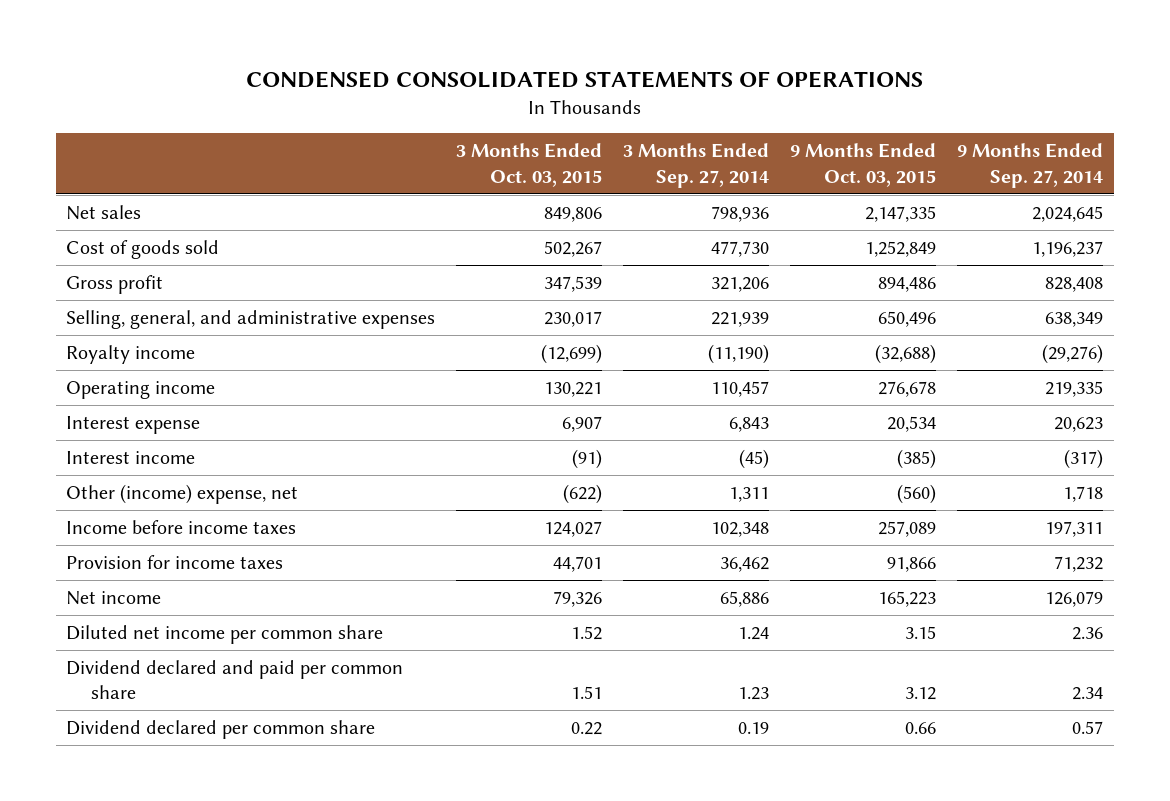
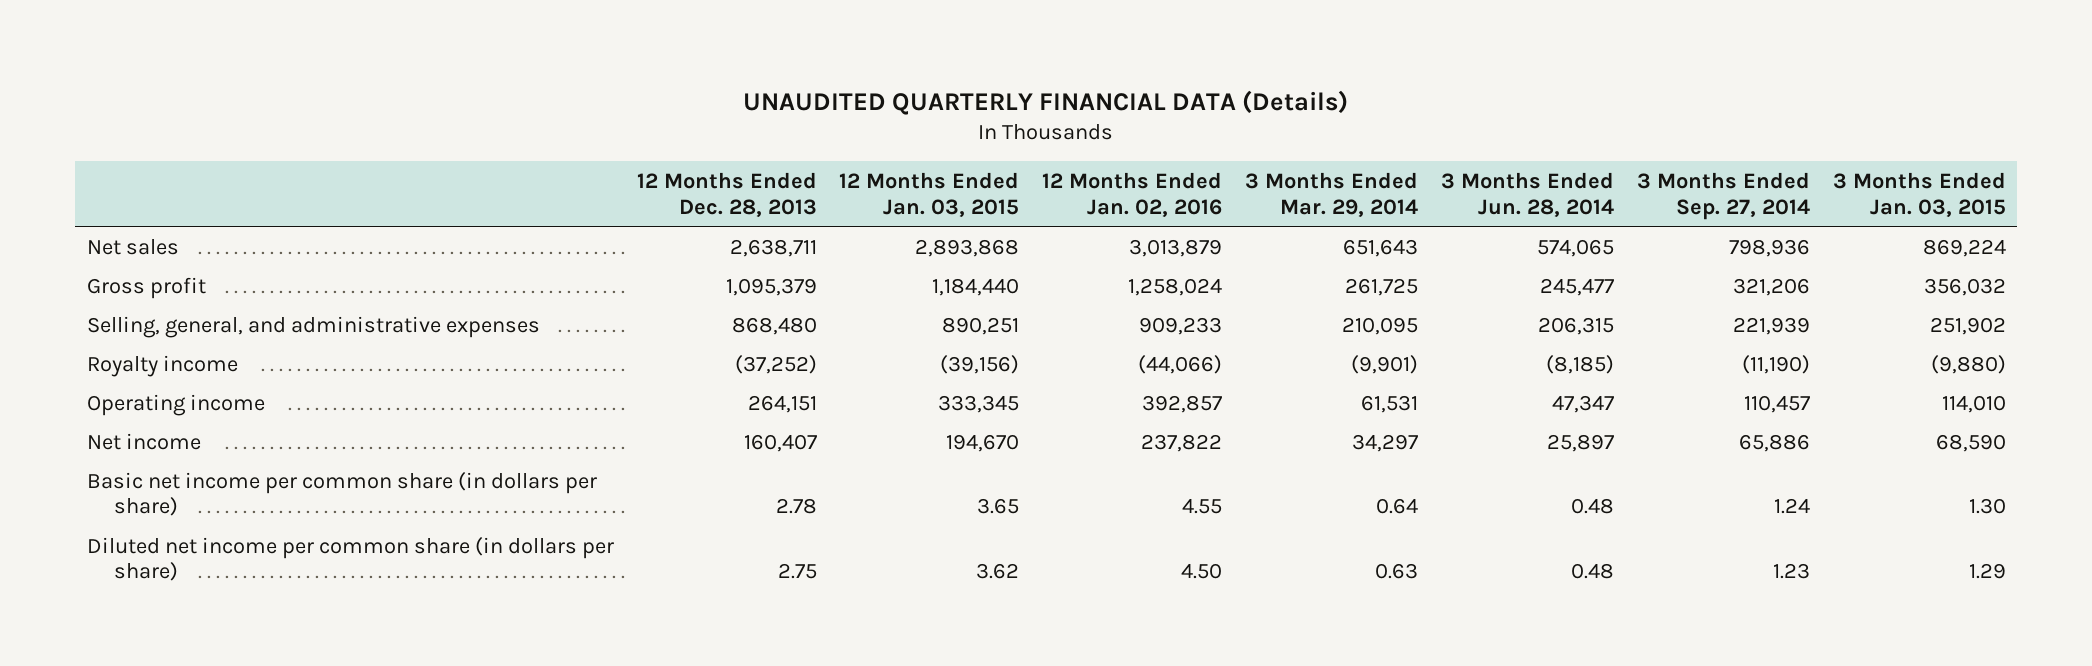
[245,70,923,88] CONDENSED CONSOLIDATED STATEMENTS OF OPERATIONS -> [743,89,1349,115] UNAUDITED QUARTERLY FINANCIAL DATA (Details)
[456,143,603,187] 3 Months Ended Oct. 03, 2015 -> none
[790,143,937,187] 9 Months Ended Oct. 03, 2015 -> none
[957,143,1104,188] 9 Months Ended Sep. 27, 2014 -> none
none -> [636,172,817,217] 12 Months Ended Dec. 28, 2013
none -> [839,172,1020,217] 12 Months Ended Jan. 03, 2015
none -> [1042,172,1223,217] 12 Months Ended Jan. 02, 2016
none -> [1245,172,1419,217] 3 Months Ended Mar. 29, 2014
none -> [1440,172,1614,217] 3 Months Ended Jun. 28, 2014
none -> [1832,172,2006,217] 3 Months Ended Jan. 03, 2015
[66,239,220,259] Cost of goods sold -> none
[66,415,201,434] Interest expense -> none
[66,450,196,464] Interest income -> none
[66,483,299,504] Other (income) expense, net -> none
[66,519,297,534] Income before income taxes -> none
[66,554,284,569] Provision for income taxes -> none
[66,719,376,739] Dividend declared per common share -> none
[66,624,384,644] Diluted net income per common share -> [86,471,597,517] Basic net income per common share (in dollars per share)
[66,659,404,700] Dividend declared and paid per common share -> [86,536,614,582] Diluted net income per common share (in dollars per share)

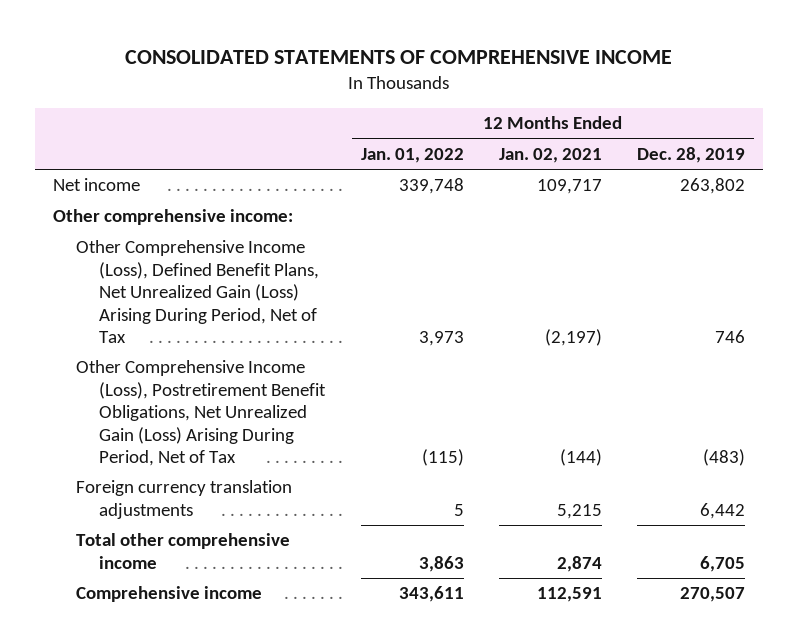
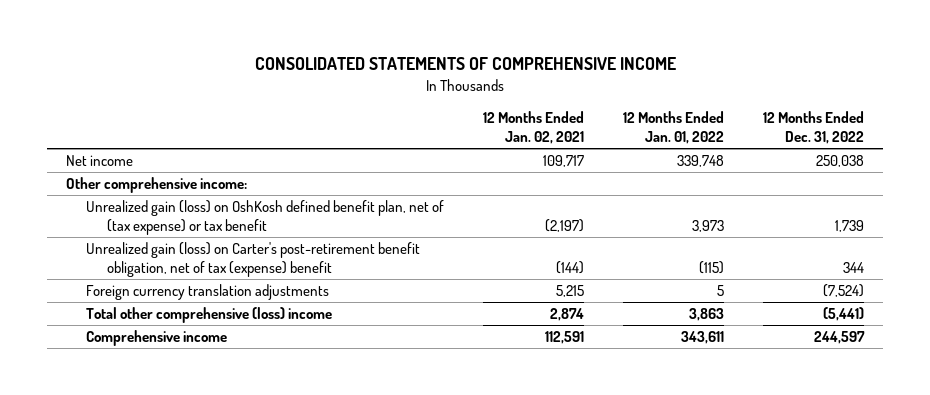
[637,146,746,163] Dec. 28, 2019 -> none
none -> [762,110,864,144] 12 Months Ended Dec. 31, 2022
[75,240,320,344] Other Comprehensive Income (Loss), Defined Benefit Plans, Net Unrealized Gain (Loss) Arising During Period, Net of Tax -> [86,200,445,236] Unrealized gain (loss) on OshKosh defined benefit plan, net of (tax expense) or tax benefit
[75,360,327,467] Other Comprehensive Income (Loss), Postretirement Benefit Obligations, Net Unrealized Gain (Loss) Arising During Period, Net of Tax -> [86,242,421,278] Unrealized gain (loss) on Carter's post-retirement benefit obligation, net of tax (expense) benefit
[75,533,290,569] Total other comprehensive income -> [86,307,333,324] Total other comprehensive (loss) income

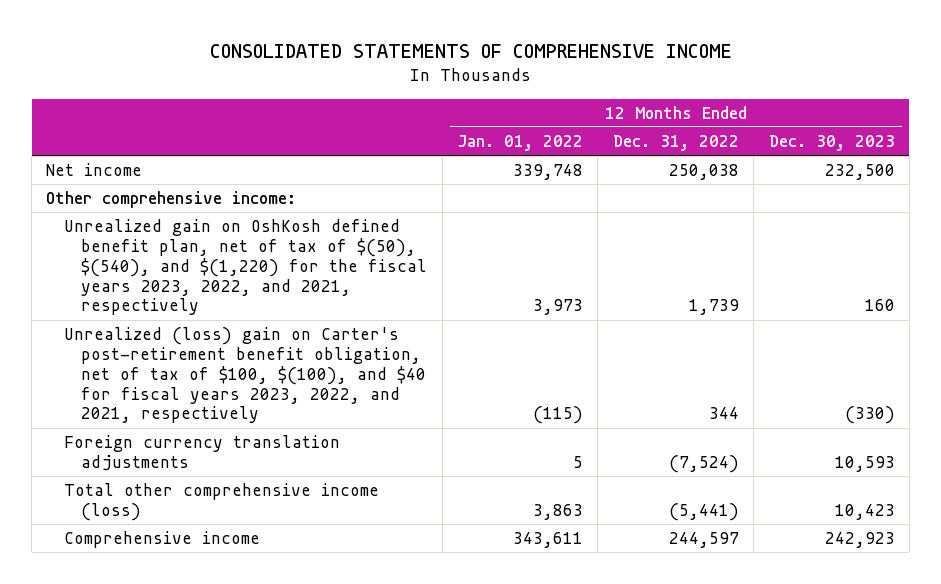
[483,110,585,144] 12 Months Ended Jan. 02, 2021 -> none
none -> [768,134,895,151] Dec. 30, 2023
[86,200,445,236] Unrealized gain (loss) on OshKosh defined benefit plan, net of (tax expense) or tax benefit -> [63,219,428,316] Unrealized gain on OshKosh defined benefit plan, net of tax of $(50), $(540), and $(1,220) for the fiscal years 2023, 2022, and 2021, respectively
[86,242,421,278] Unrealized gain (loss) on Carter's post-retirement benefit obligation, net of tax (expense) benefit -> [63,327,427,424] Unrealized (loss) gain on Carter's post-retirement benefit obligation, net of tax of $100, $(100), and $40 for fiscal years 2023, 2022, and 2021, respectively
[86,307,333,324] Total other comprehensive (loss) income -> [63,483,379,521] Total other comprehensive income (loss)

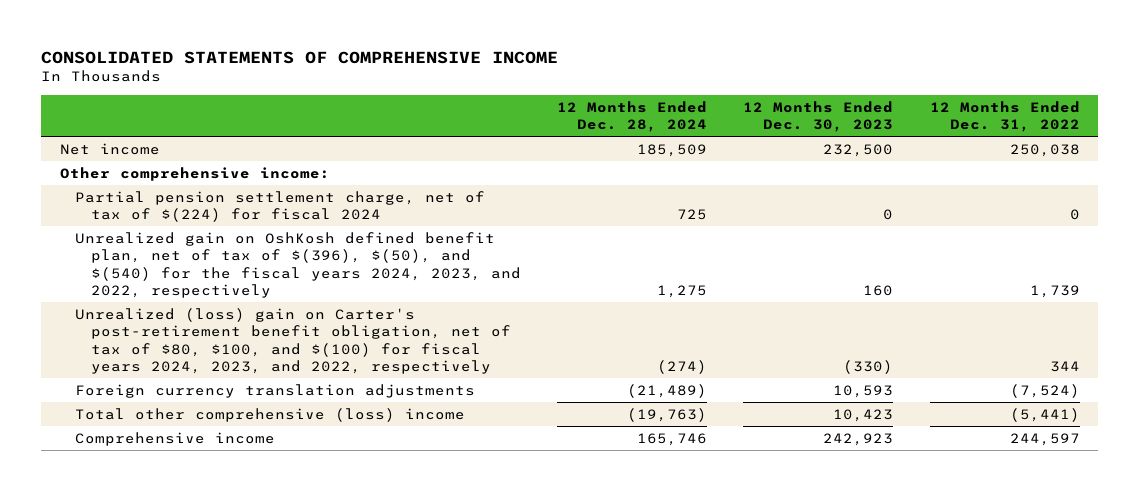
[457,134,584,151] Jan. 01, 2022 -> none
none -> [557,100,708,133] 12 Months Ended Dec. 28, 2024
none -> [75,190,486,223] Partial pension settlement charge, net of tax of $(224) for fiscal 2024
[63,219,428,316] Unrealized gain on OshKosh defined benefit plan, net of tax of $(50), $(540), and $(1,220) for the fiscal years 2023, 2022, and 2021, respectively -> [75,231,521,299] Unrealized gain on OshKosh defined benefit plan, net of tax of $(396), $(50), and $(540) for the fiscal years 2024, 2023, and 2022, respectively
[63,327,427,424] Unrealized (loss) gain on Carter's post-retirement benefit obligation, net of tax of $100, $(100), and $40 for fiscal years 2023, 2022, and 2021, respectively -> [75,307,511,375] Unrealized (loss) gain on Carter's post-retirement benefit obligation, net of tax of $80, $100, and $(100) for fiscal years 2024, 2023, and 2022, respectively
[63,483,379,521] Total other comprehensive income (loss) -> [75,407,466,422] Total other comprehensive (loss) income

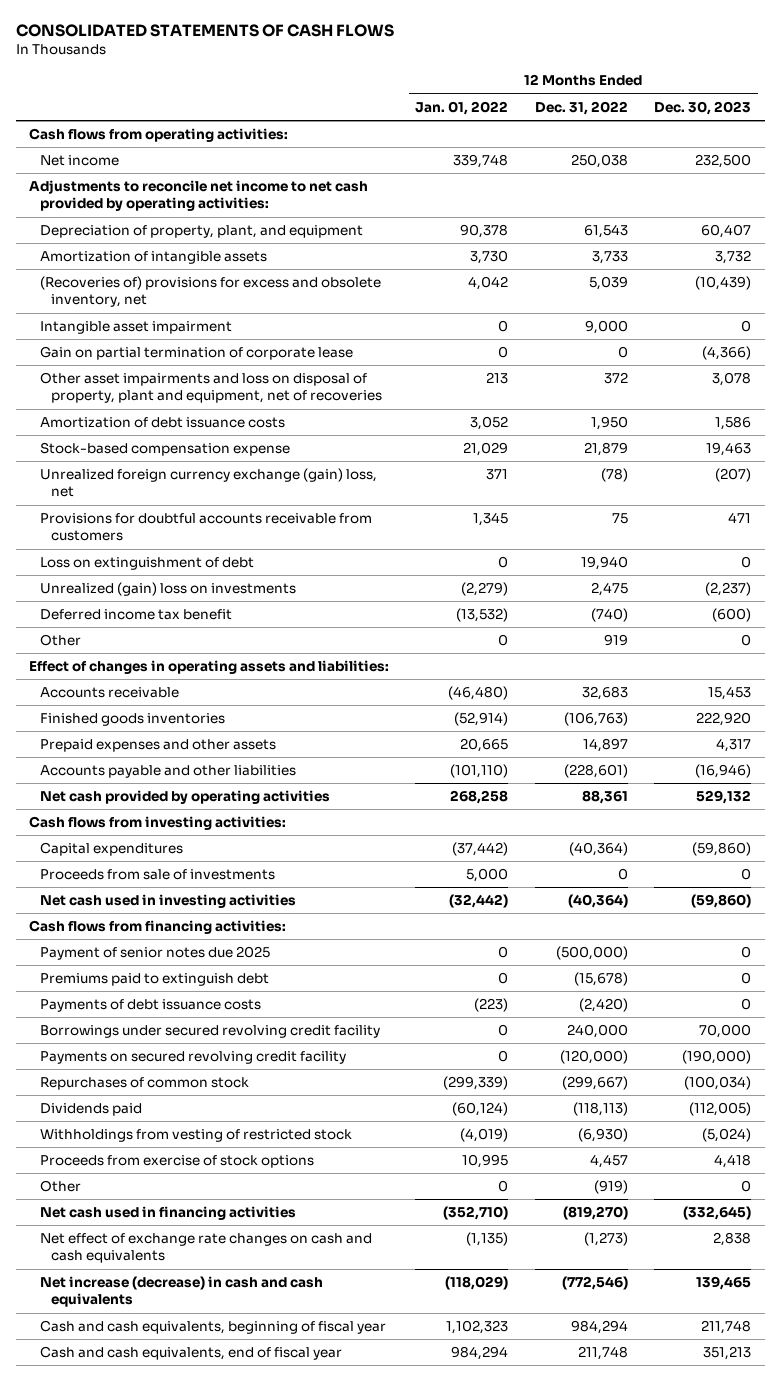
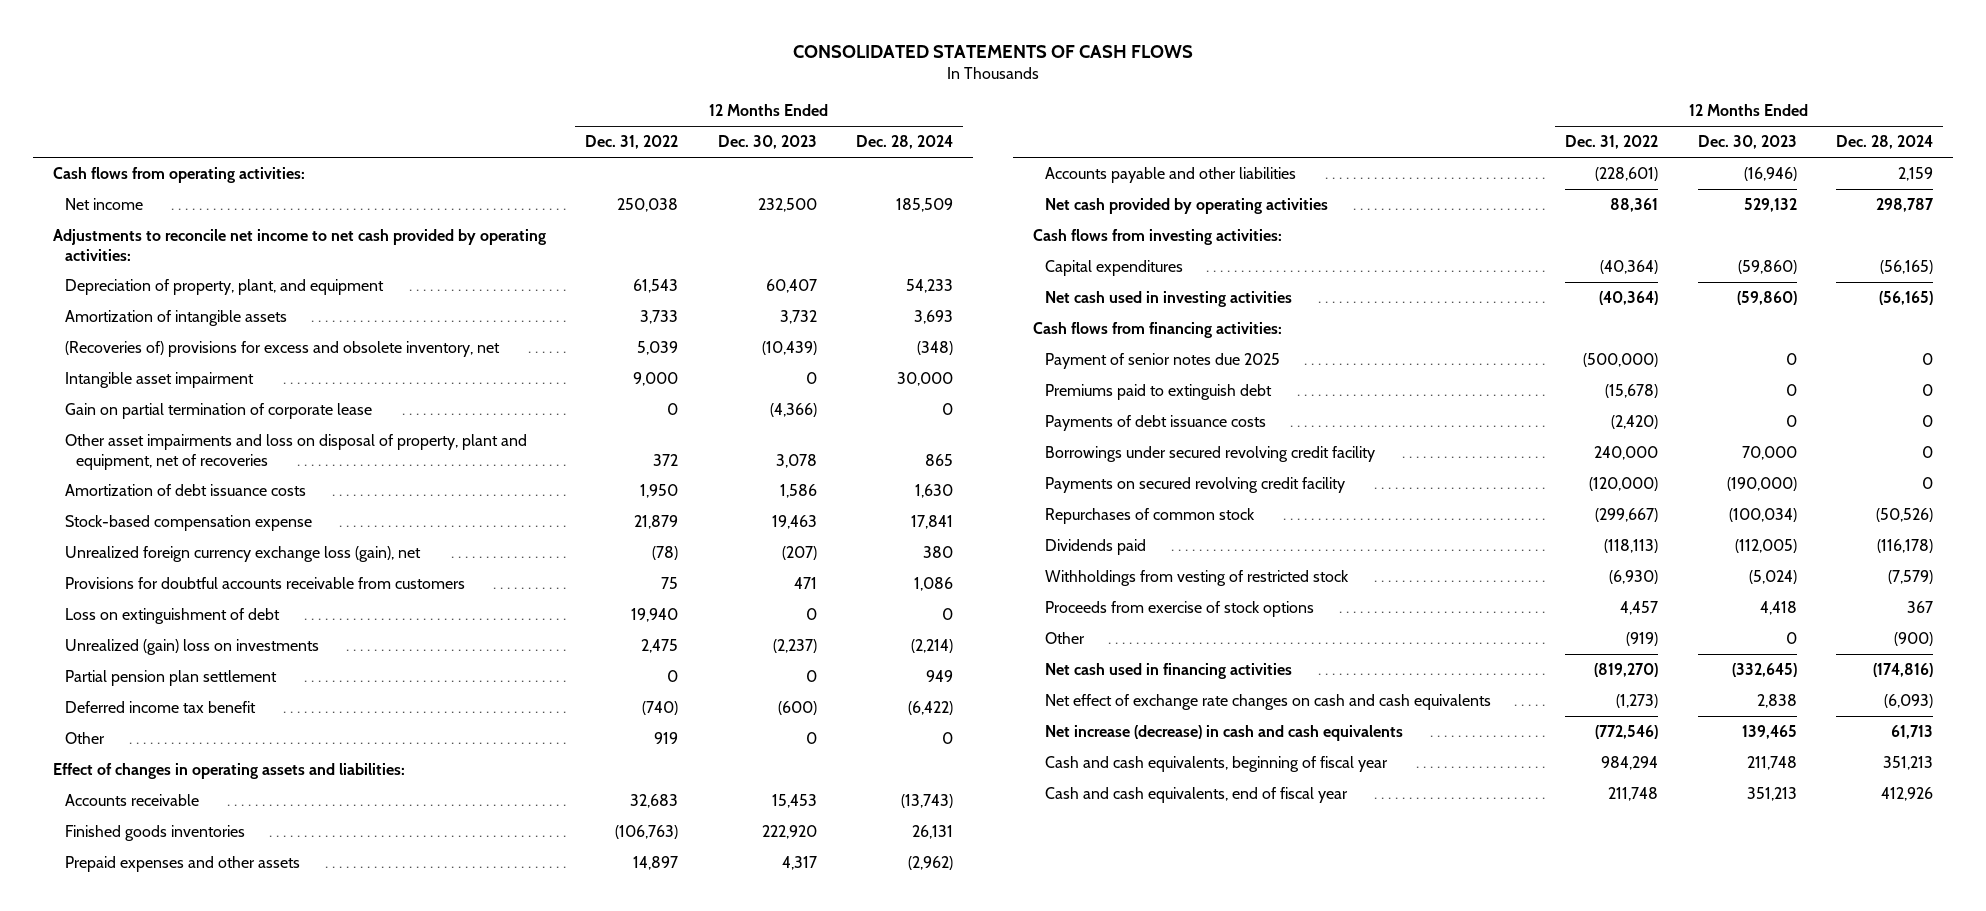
[415,100,509,115] Jan. 01, 2022 -> none
none -> [856,135,954,150] Dec. 28, 2024
[39,468,377,498] Unrealized foreign currency exchange (gain) loss, net -> [64,546,421,563] Unrealized foreign currency exchange loss (gain), net
none -> [64,670,277,687] Partial pension plan settlement
[39,869,275,881] Proceeds from sale of investments -> none

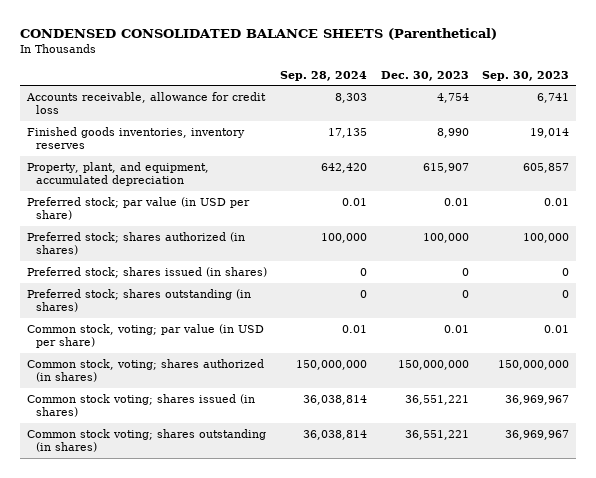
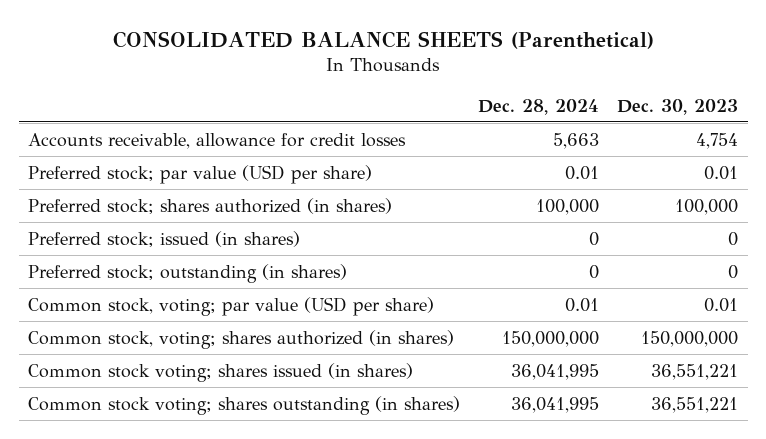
[20,27,498,40] CONDENSED CONSOLIDATED BALANCE SHEETS (Parenthetical) -> [113,30,655,49] CONSOLIDATED BALANCE SHEETS (Parenthetical)
[280,70,368,81] Sep. 28, 2024 -> none
[482,70,570,81] Sep. 30, 2023 -> none
none -> [478,98,600,115] Dec. 28, 2024
[26,126,245,150] Finished goods inventories, inventory reserves -> none
[26,161,209,187] Property, plant, and equipment, accumulated depreciation -> none
[25,91,266,115] Accounts receivable, allowance for credit loss -> [27,132,406,149] Accounts receivable, allowance for credit losses
[26,196,250,221] Preferred stock; par value (in USD per share) -> [27,164,372,184] Preferred stock; par value (USD per share)
[26,266,267,278] Preferred stock; shares issued (in shares) -> [27,230,300,247] Preferred stock; issued (in shares)
[26,288,251,313] Preferred stock; shares outstanding (in shares) -> [27,263,347,283] Preferred stock; outstanding (in shares)
[26,323,264,349] Common stock, voting; par value (in USD per share) -> [27,296,434,316] Common stock, voting; par value (USD per share)

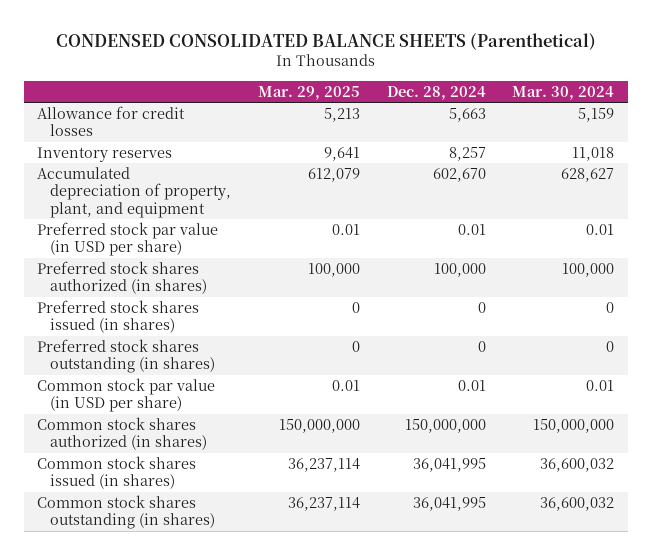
[113,30,655,49] CONSOLIDATED BALANCE SHEETS (Parenthetical) -> [55,32,596,50] CONDENSED CONSOLIDATED BALANCE SHEETS (Parenthetical)
[617,98,739,115] Dec. 30, 2023 -> none
none -> [257,85,360,100] Mar. 29, 2025
none -> [512,85,615,100] Mar. 30, 2024
[27,132,406,149] Accounts receivable, allowance for credit losses -> [37,105,186,137] Allowance for credit losses
none -> [37,146,173,162] Inventory reserves
none -> [37,166,231,218] Accumulated depreciation of property, plant, and equipment
[27,164,372,184] Preferred stock; par value (USD per share) -> [37,221,219,257] Preferred stock par value (in USD per share)
[27,197,392,214] Preferred stock; shares authorized (in shares) -> [37,260,207,295] Preferred stock shares authorized (in shares)
[27,230,300,247] Preferred stock; issued (in shares) -> [37,299,200,334] Preferred stock shares issued (in shares)
[27,263,347,283] Preferred stock; outstanding (in shares) -> [37,338,215,374] Preferred stock shares outstanding (in shares)
[27,296,434,316] Common stock, voting; par value (USD per share) -> [37,377,216,413] Common stock par value (in USD per share)
[27,329,454,349] Common stock, voting; shares authorized (in shares) -> [37,416,207,451] Common stock shares authorized (in shares)
[27,362,413,382] Common stock voting; shares issued (in shares) -> [37,455,197,490] Common stock shares issued (in shares)
[27,395,460,415] Common stock voting; shares outstanding (in shares) -> [37,494,215,530] Common stock shares outstanding (in shares)

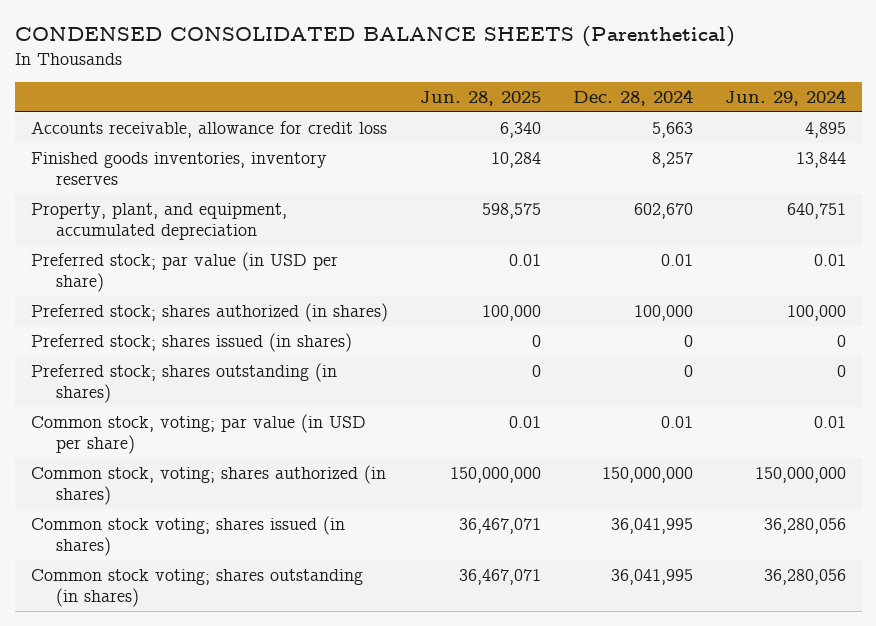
[257,85,360,100] Mar. 29, 2025 -> none
[512,85,615,100] Mar. 30, 2024 -> none
none -> [419,90,541,106] Jun. 28, 2025
none -> [724,88,846,106] Jun. 29, 2024
[37,105,186,137] Allowance for credit losses -> [30,120,387,138] Accounts receivable, allowance for credit loss
[37,146,173,162] Inventory reserves -> [30,151,327,185] Finished goods inventories, inventory reserves
[37,166,231,218] Accumulated depreciation of property, plant, and equipment -> [30,202,287,240] Property, plant, and equipment, accumulated depreciation
[37,221,219,257] Preferred stock par value (in USD per share) -> [30,251,338,292] Preferred stock; par value (in USD per share)
[37,260,207,295] Preferred stock shares authorized (in shares) -> [30,302,388,322] Preferred stock; shares authorized (in shares)
[37,299,200,334] Preferred stock shares issued (in shares) -> [30,332,352,352] Preferred stock; shares issued (in shares)
[37,338,215,374] Preferred stock shares outstanding (in shares) -> [30,362,337,403] Preferred stock; shares outstanding (in shares)
[37,377,216,413] Common stock par value (in USD per share) -> [30,413,366,454] Common stock, voting; par value (in USD per share)
[37,416,207,451] Common stock shares authorized (in shares) -> [30,464,386,505] Common stock, voting; shares authorized (in shares)
[37,455,197,490] Common stock shares issued (in shares) -> [30,515,345,556] Common stock voting; shares issued (in shares)
[37,494,215,530] Common stock shares outstanding (in shares) -> [30,568,363,607] Common stock voting; shares outstanding (in shares)

